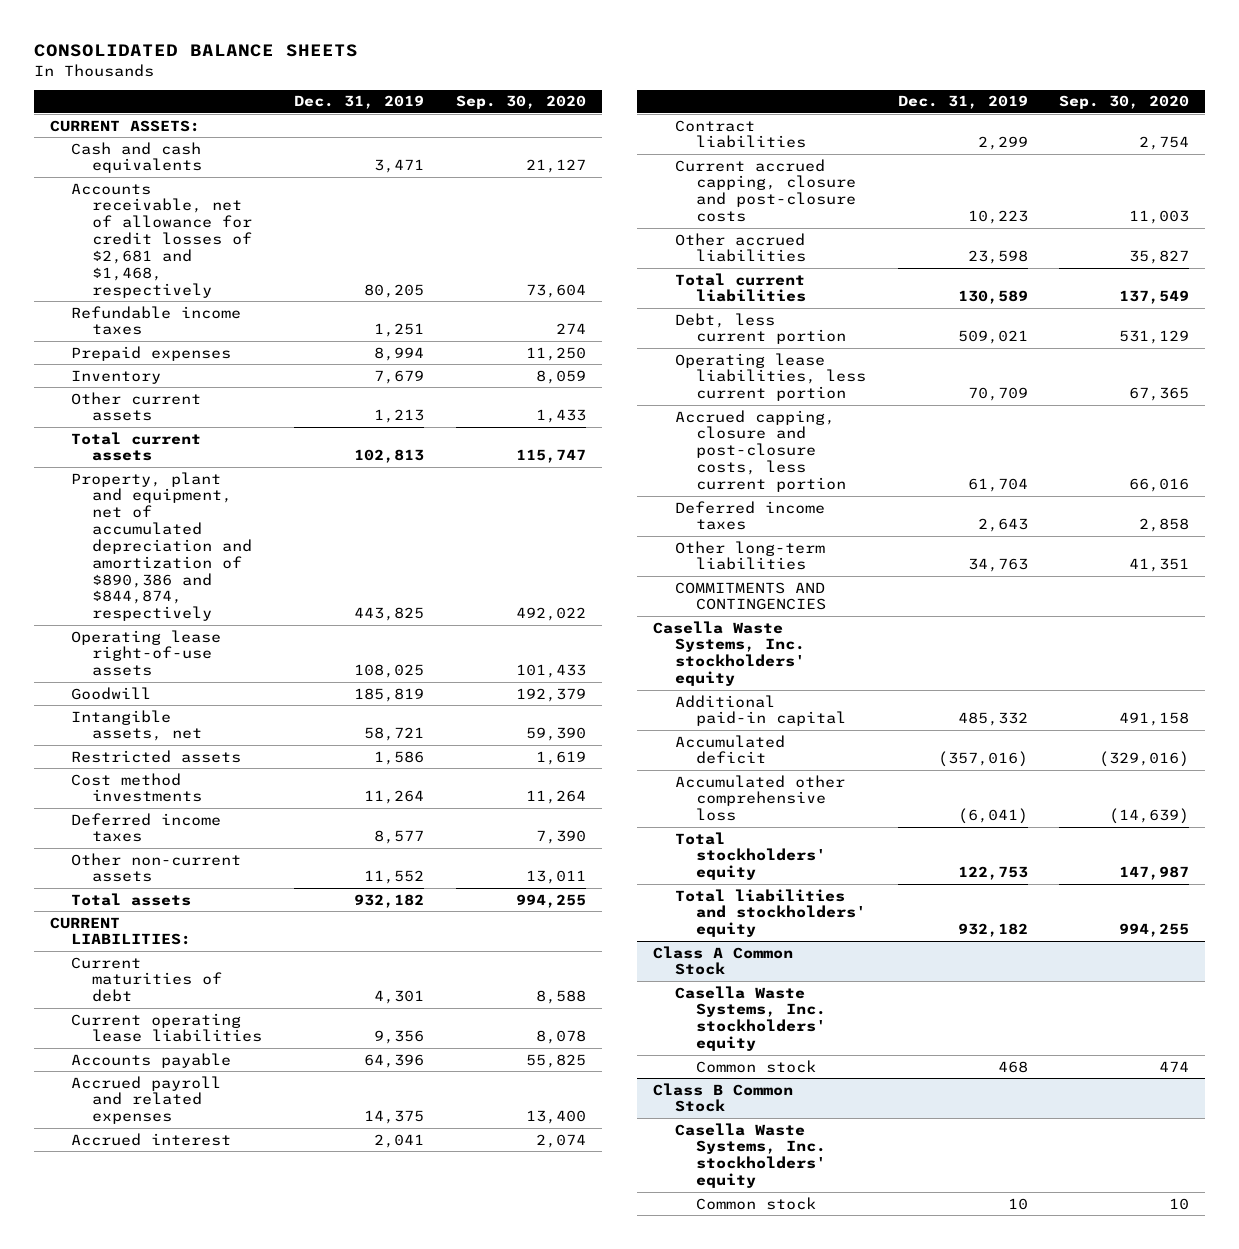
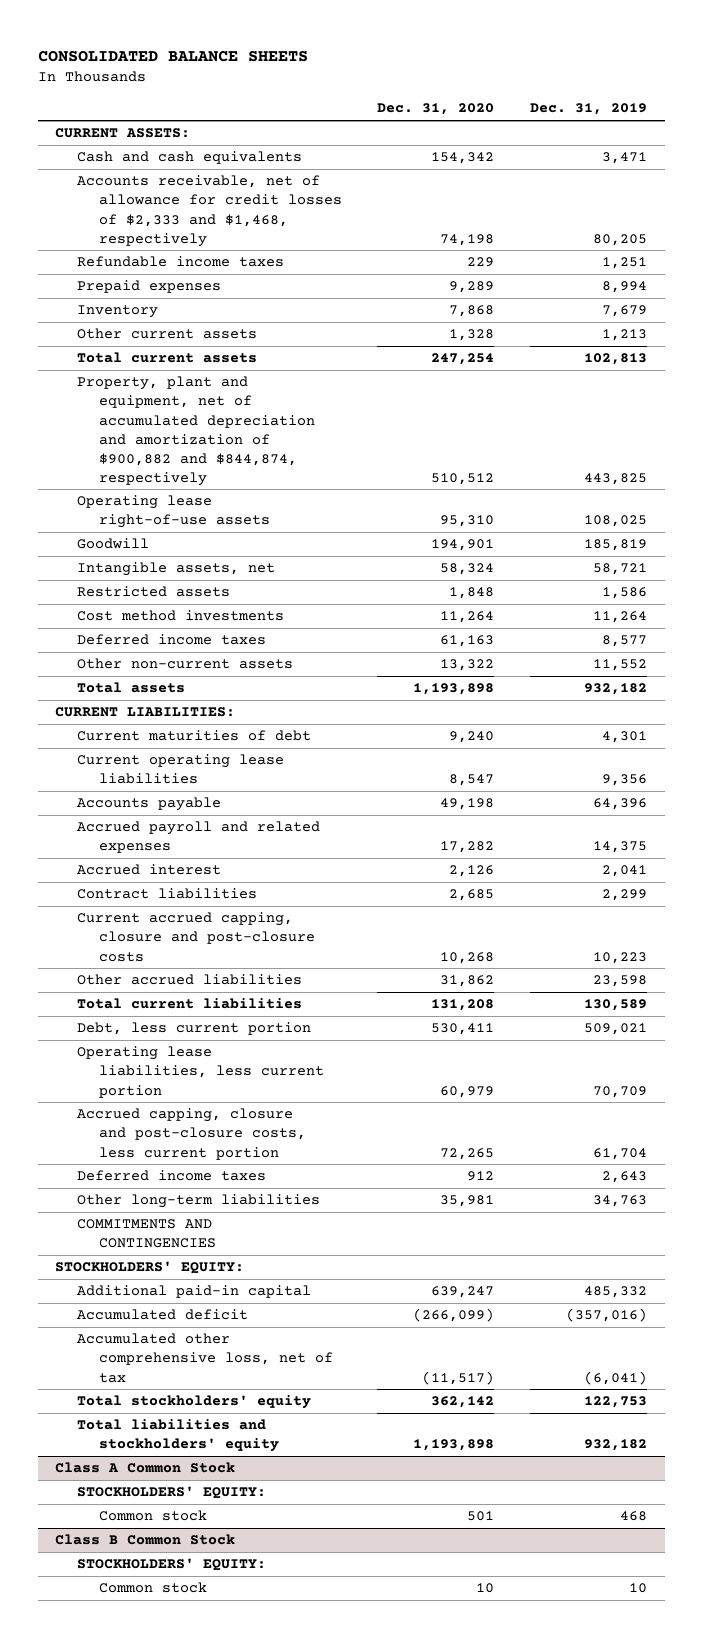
[455,95,586,110] Sep. 30, 2020 -> none
none -> [377,103,495,116] Dec. 31, 2020
[71,182,253,298] Accounts receivable, net of allowance for credit losses of $2,681 and $1,468, respectively -> [77,175,342,247] Accounts receivable, net of allowance for credit losses of $2,333 and $1,468, respectively
[71,471,253,622] Property, plant and equipment, net of accumulated depreciation and amortization of $890,386 and $844,874, respectively -> [77,376,315,486] Property, plant and equipment, net of accumulated depreciation and amortization of $900,882 and $844,874, respectively
[653,620,805,687] Casella Waste Systems, Inc. stockholders' equity -> [55,1261,245,1275] STOCKHOLDERS' EQUITY:
[674,774,845,822] Accumulated other comprehensive loss -> [77,1333,333,1383] Accumulated other comprehensive loss, net of tax
[674,985,826,1052] Casella Waste Systems, Inc. stockholders' equity -> [77,1486,267,1500] STOCKHOLDERS' EQUITY:
[674,1122,826,1189] Casella Waste Systems, Inc. stockholders' equity -> [77,1558,267,1572] STOCKHOLDERS' EQUITY:

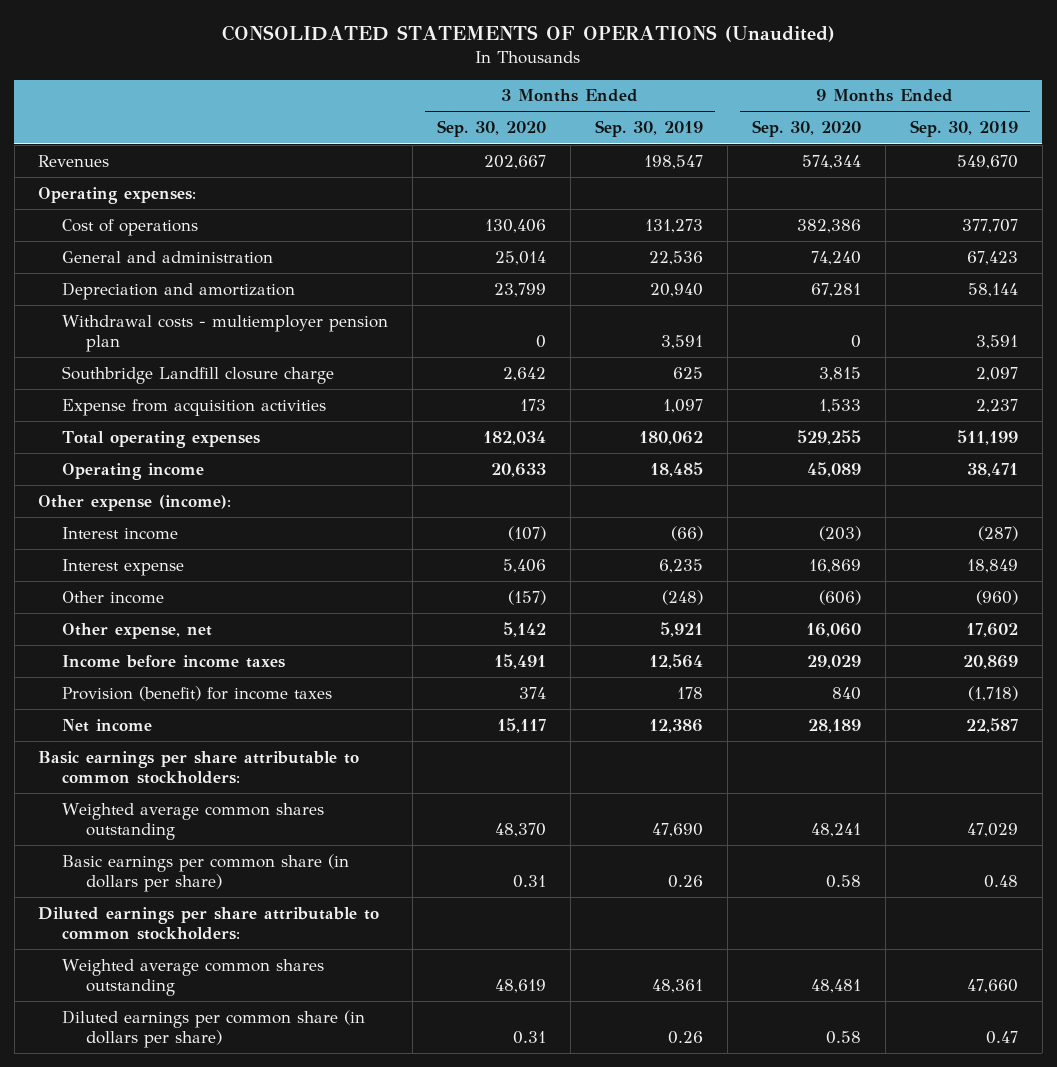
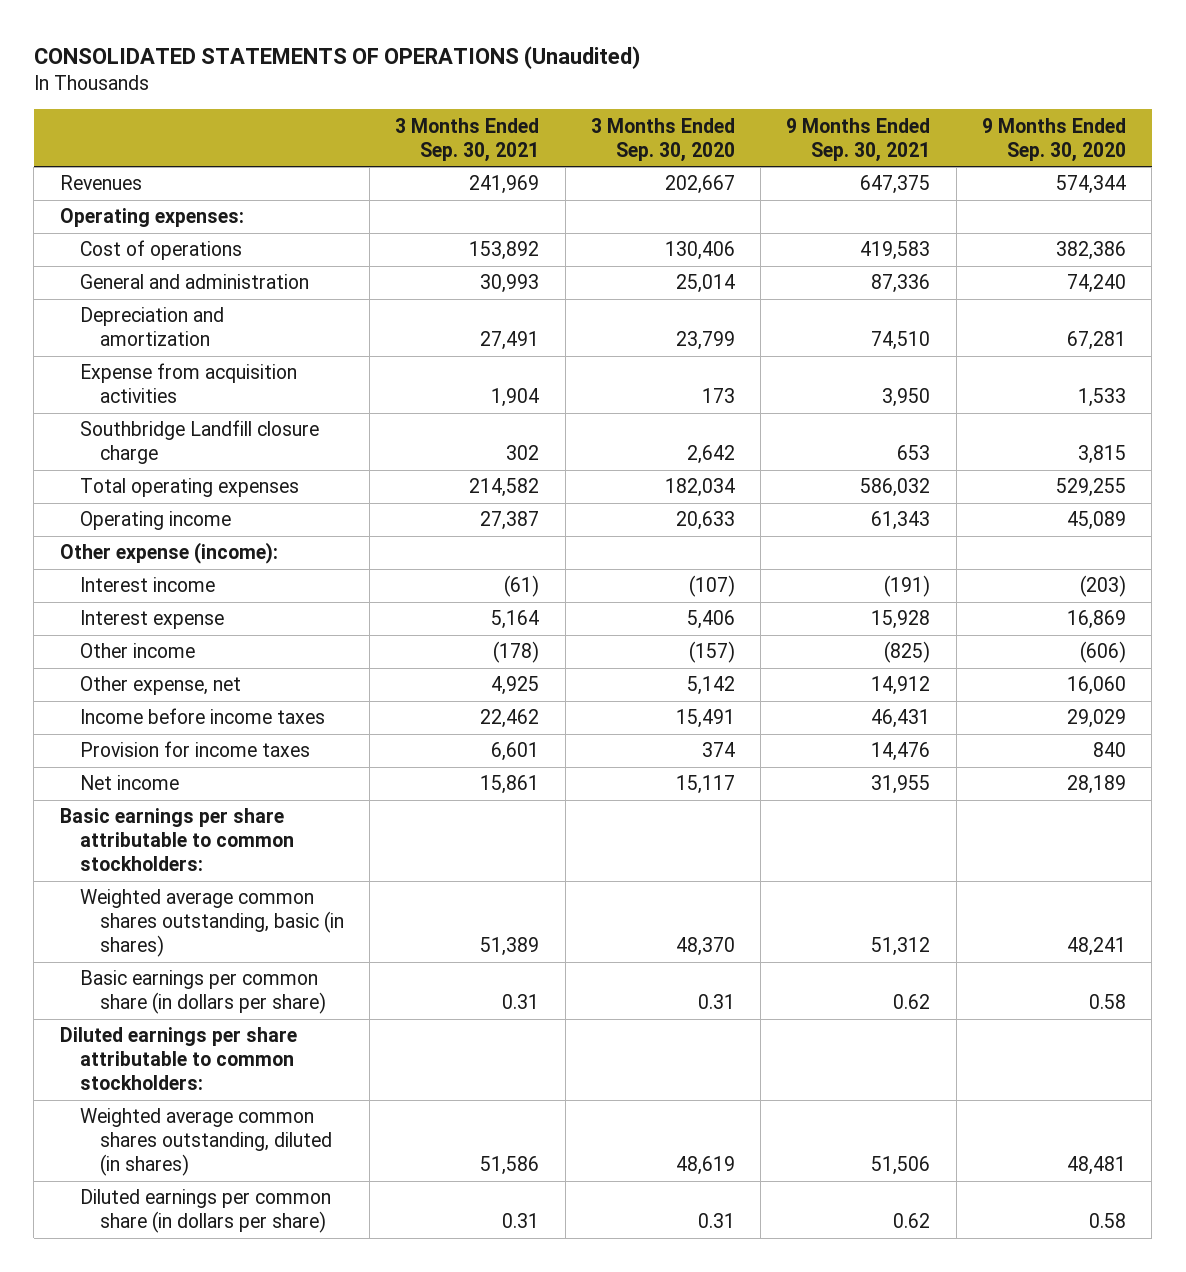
[595,120,704,138] Sep. 30, 2019 -> none
[910,120,1019,138] Sep. 30, 2019 -> none
none -> [395,117,540,162] 3 Months Ended Sep. 30, 2021
none -> [786,117,931,162] 9 Months Ended Sep. 30, 2021
[62,314,389,352] Withdrawal costs - multiemployer pension plan -> none
[62,365,335,384] Southbridge Landfill closure charge -> [79,420,319,465] Southbridge Landfill closure charge
[62,685,333,701] Provision (benefit) for income taxes -> [79,741,310,758] Provision for income taxes
[62,802,325,840] Weighted average common shares outstanding -> [79,889,344,958] Weighted average common shares outstanding, basic (in shares)
[62,958,325,996] Weighted average common shares outstanding -> [79,1108,332,1177] Weighted average common shares outstanding, diluted (in shares)

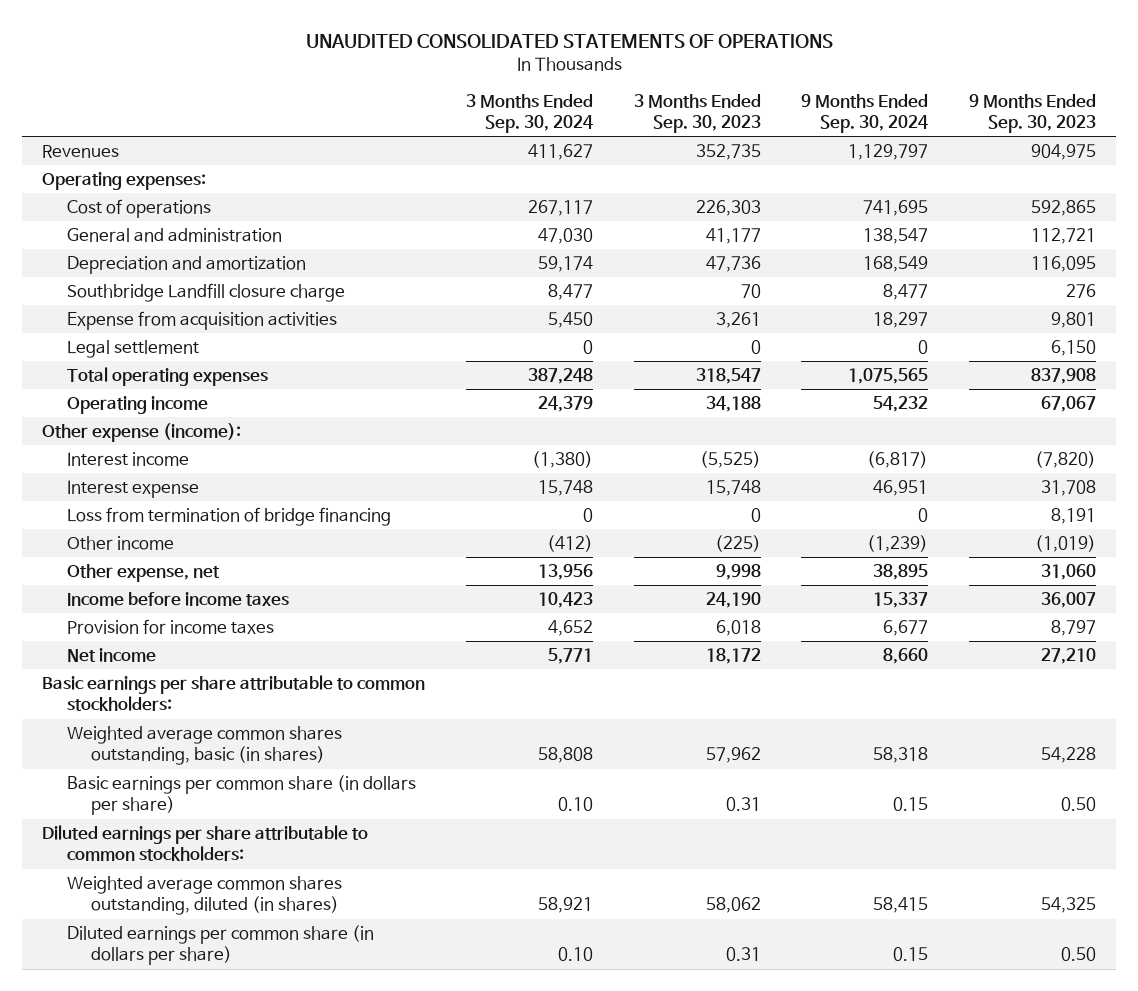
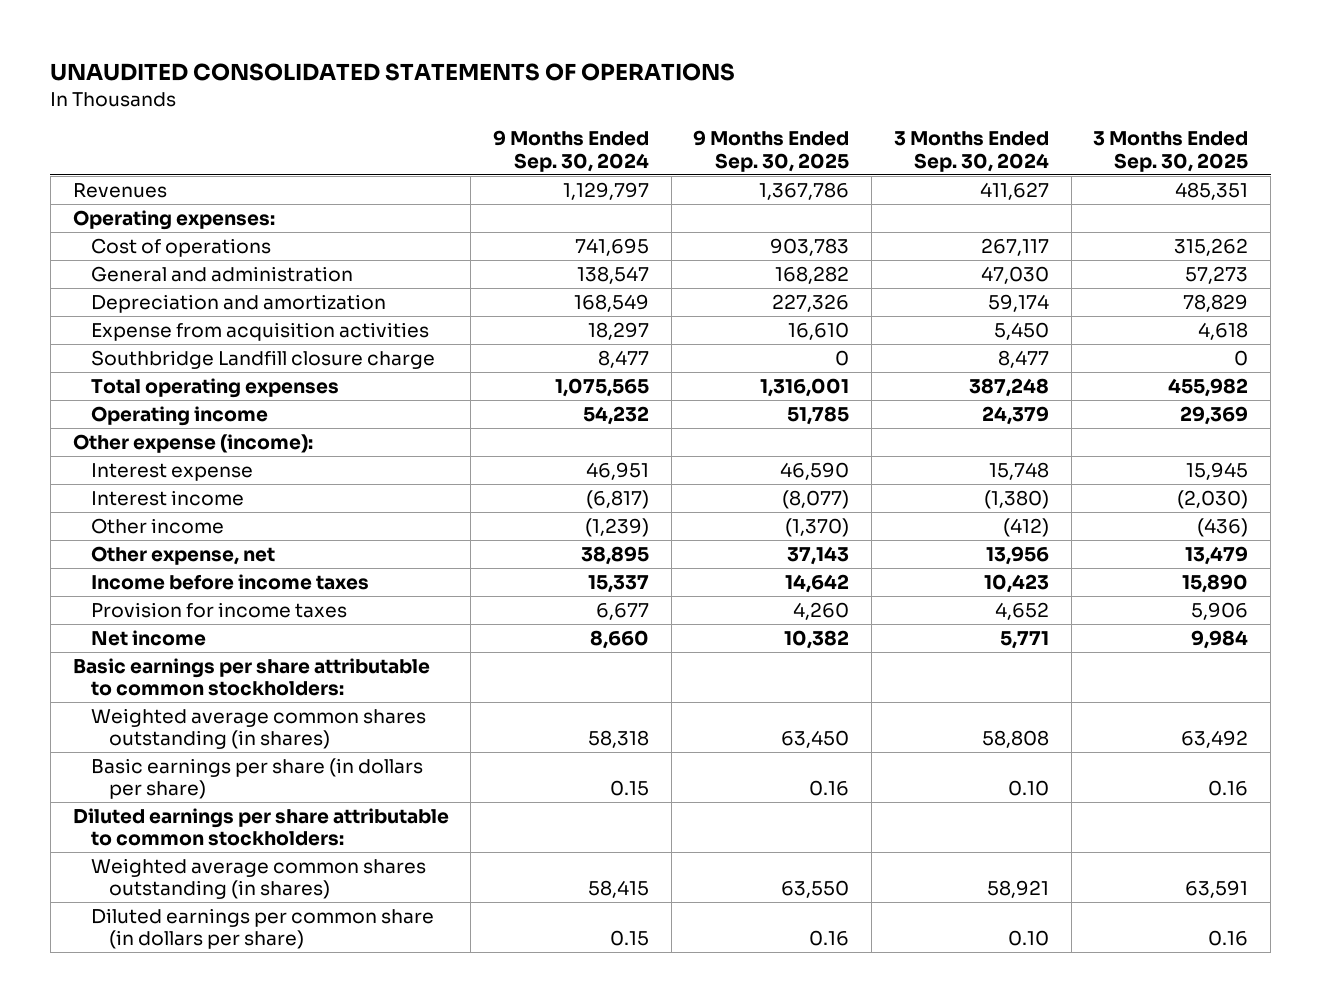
[633,93,761,133] 3 Months Ended Sep. 30, 2023 -> none
[968,93,1096,133] 9 Months Ended Sep. 30, 2023 -> none
none -> [693,130,850,172] 9 Months Ended Sep. 30, 2025
none -> [1093,131,1249,172] 3 Months Ended Sep. 30, 2025
[66,340,199,359] Legal settlement -> none
[66,283,345,303] Southbridge Landfill closure charge -> [90,349,435,369] Southbridge Landfill closure charge
[66,507,391,527] Loss from termination of bridge financing -> none
[66,452,189,467] Interest income -> [90,489,244,506] Interest income
[66,726,342,766] Weighted average common shares outstanding, basic (in shares) -> [90,707,426,750] Weighted average common shares outstanding (in shares)
[66,775,416,816] Basic earnings per common share (in dollars per share) -> [90,757,423,800] Basic earnings per share (in dollars per share)
[66,876,342,916] Weighted average common shares outstanding, diluted (in shares) -> [90,857,426,900] Weighted average common shares outstanding (in shares)

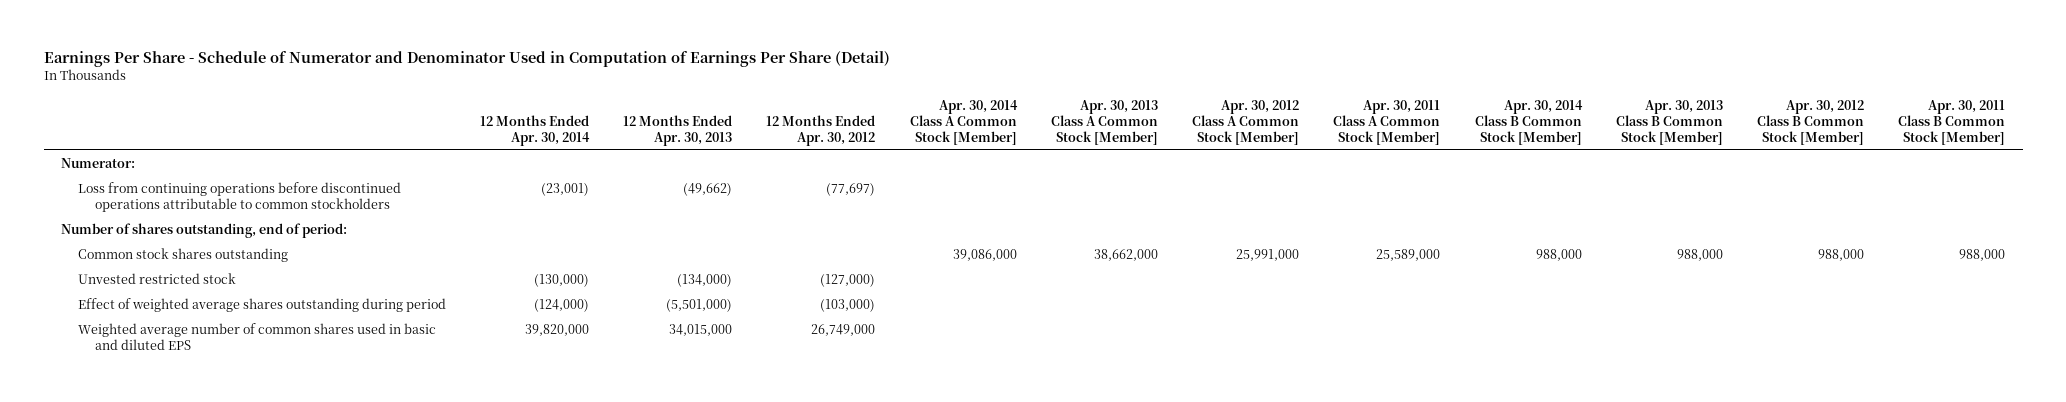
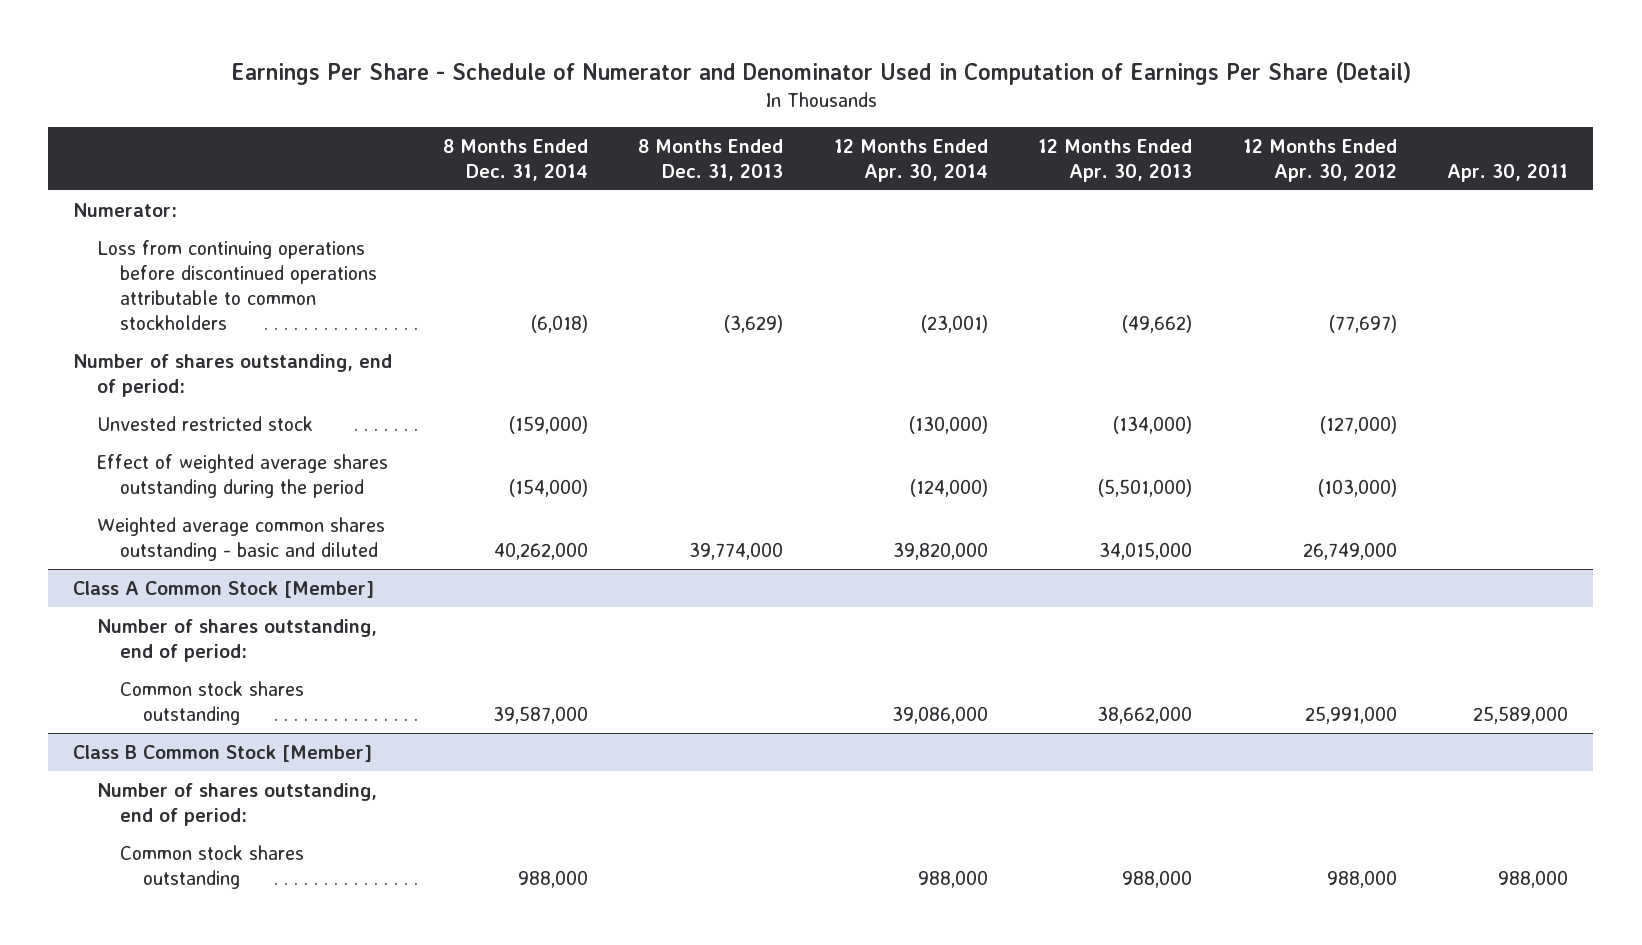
[909,100,1018,145] Apr. 30, 2014 Class A Common Stock [Member] -> none
[1050,100,1158,145] Apr. 30, 2013 Class A Common Stock [Member] -> none
[1192,100,1300,145] Apr. 30, 2012 Class A Common Stock [Member] -> none
[1333,100,1441,145] Apr. 30, 2011 Class A Common Stock [Member] -> none
[1474,100,1583,145] Apr. 30, 2014 Class B Common Stock [Member] -> none
[1615,100,1723,145] Apr. 30, 2013 Class B Common Stock [Member] -> none
[1757,100,1865,145] Apr. 30, 2012 Class B Common Stock [Member] -> none
[1898,100,2006,145] Apr. 30, 2011 Class B Common Stock [Member] -> none
none -> [442,138,588,181] 8 Months Ended Dec. 31, 2014
none -> [638,138,784,181] 8 Months Ended Dec. 31, 2013
none -> [1447,163,1569,182] Apr. 30, 2011
[77,248,288,263] Common stock shares outstanding -> none
[77,298,446,313] Effect of weighted average shares outstanding during period -> [96,453,388,498] Effect of weighted average shares outstanding during the period
[77,323,436,350] Weighted average number of common shares used in basic and diluted EPS -> [96,516,385,561] Weighted average common shares outstanding - basic and diluted
none -> [73,580,375,598] Class A Common Stock [Member]
none -> [96,618,377,662] Number of shares outstanding, end of period:
none -> [119,680,304,725] Common stock shares outstanding
none -> [73,744,373,762] Class B Common Stock [Member]
none -> [96,782,377,826] Number of shares outstanding, end of period:
none -> [119,844,304,889] Common stock shares outstanding

